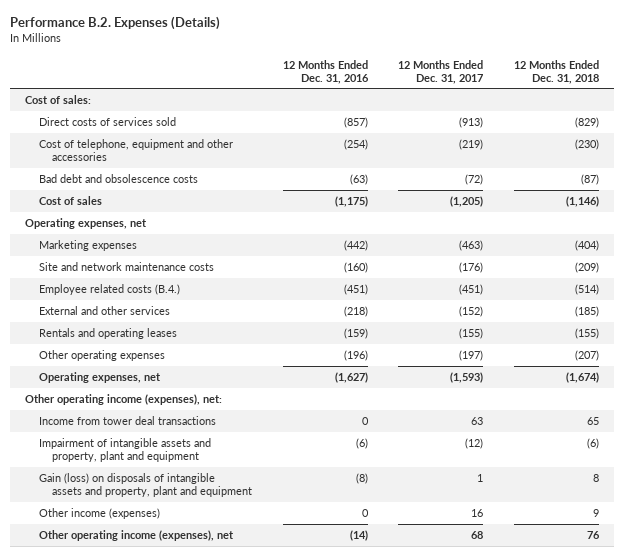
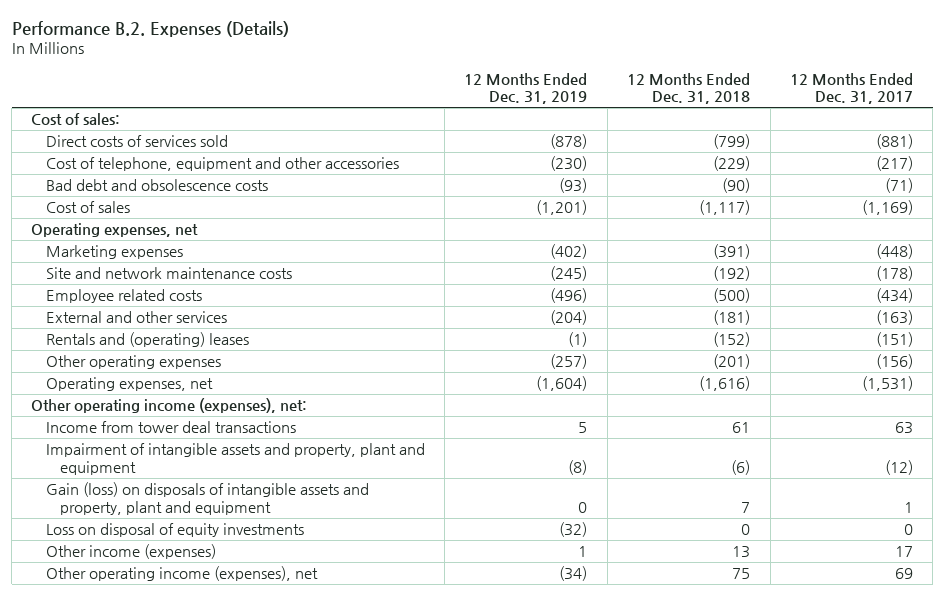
[282,59,369,84] 12 Months Ended Dec. 31, 2016 -> none
none -> [464,72,588,105] 12 Months Ended Dec. 31, 2019
[459,116,484,128] (913) -> [876,134,914,150] (881)
[574,116,599,128] (829) -> [713,134,751,150] (799)
[459,138,484,150] (219) -> [876,156,914,172] (217)
[574,138,599,150] (230) -> [713,156,751,172] (229)
[465,173,484,185] (72) -> [885,178,914,194] (71)
[580,173,599,185] (87) -> [722,178,751,194] (90)
[450,195,484,207] (1,205) -> [862,200,914,216] (1,169)
[565,195,599,207] (1,146) -> [699,200,751,216] (1,117)
[459,239,484,251] (463) -> [876,244,914,260] (448)
[574,239,599,251] (404) -> [713,244,751,260] (391)
[459,261,484,273] (176) -> [876,266,914,282] (178)
[574,261,599,273] (209) -> [713,266,751,282] (192)
[38,283,180,295] Employee related costs (B.4.) -> [45,289,202,304] Employee related costs
[459,283,484,295] (451) -> [876,288,914,304] (434)
[574,283,599,295] (514) -> [713,288,751,304] (500)
[459,305,484,317] (152) -> [876,310,914,326] (163)
[574,305,599,317] (185) -> [713,310,751,326] (181)
[38,327,177,339] Rentals and operating leases -> [45,332,249,348] Rentals and (operating) leases
[459,327,484,339] (155) -> [876,332,914,348] (151)
[574,327,599,339] (155) -> [713,332,751,348] (152)
[459,349,484,361] (197) -> [876,354,914,370] (156)
[574,349,599,361] (207) -> [713,354,751,370] (201)
[450,371,484,383] (1,593) -> [862,376,914,392] (1,531)
[565,371,599,383] (1,674) -> [699,376,751,392] (1,616)
[586,416,599,425] 65 -> [732,422,751,434] 61
[592,473,599,482] 8 -> [741,501,751,513] 7
none -> [45,523,304,538] Loss on disposal of equity investments
[471,508,484,517] 16 -> [895,546,914,558] 17
[592,508,599,517] 9 -> [732,546,751,559] 13
[471,530,484,539] 68 -> [895,568,914,580] 69
[586,530,600,539] 76 -> [732,568,751,580] 75

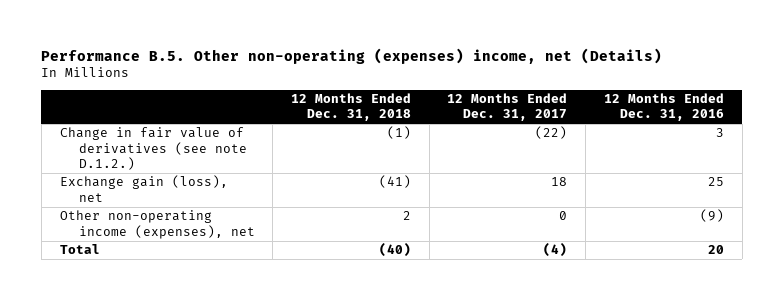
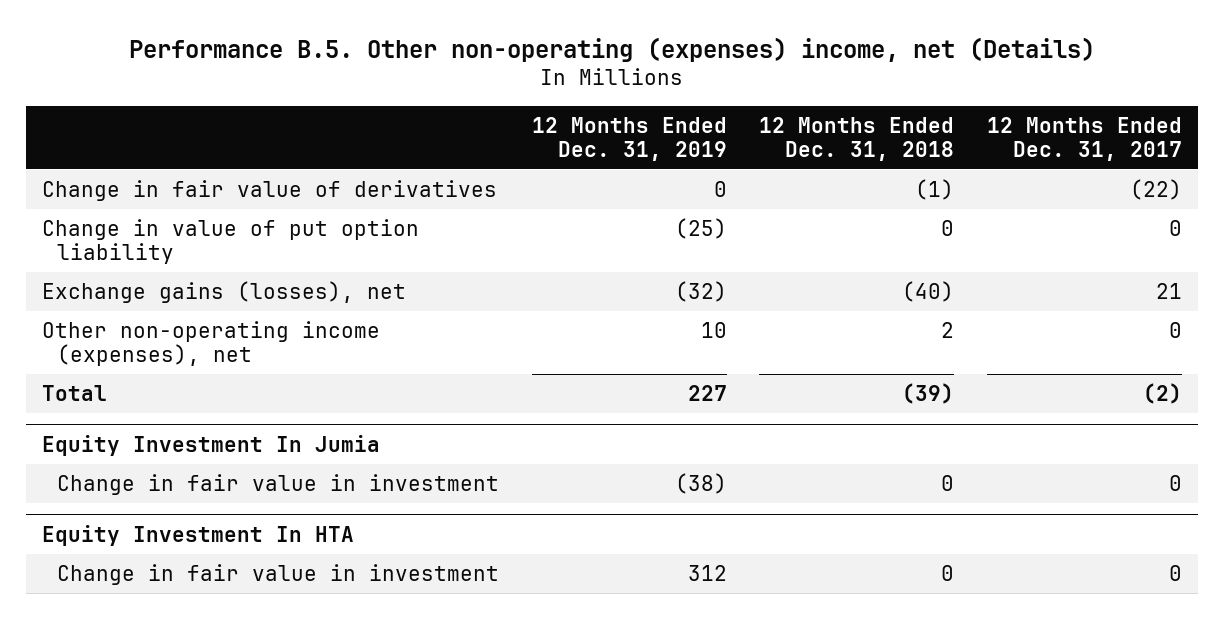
[603,93,724,122] 12 Months Ended Dec. 31, 2016 -> none
none -> [531,116,727,161] 12 Months Ended Dec. 31, 2019
[59,127,247,170] Change in fair value of derivatives (see note D.1.2.) -> [42,180,498,202] Change in fair value of derivatives
none -> [42,219,420,264] Change in value of put option liability
[59,175,228,202] Exchange gain (loss), net -> [42,281,407,304] Exchange gains (losses), net
[379,175,412,189] (41) -> [902,281,955,303] (40)
[551,177,568,187] 18 -> [1155,283,1182,300] 21
[379,243,412,258] (40) -> [902,383,955,405] (39)
[543,243,568,258] (4) -> [1142,383,1182,405] (2)
none -> [42,434,381,456] Equity Investment In Jumia
none -> [56,474,499,496] Change in fair value in investment
none -> [42,524,355,546] Equity Investment In HTA
none -> [56,564,499,586] Change in fair value in investment

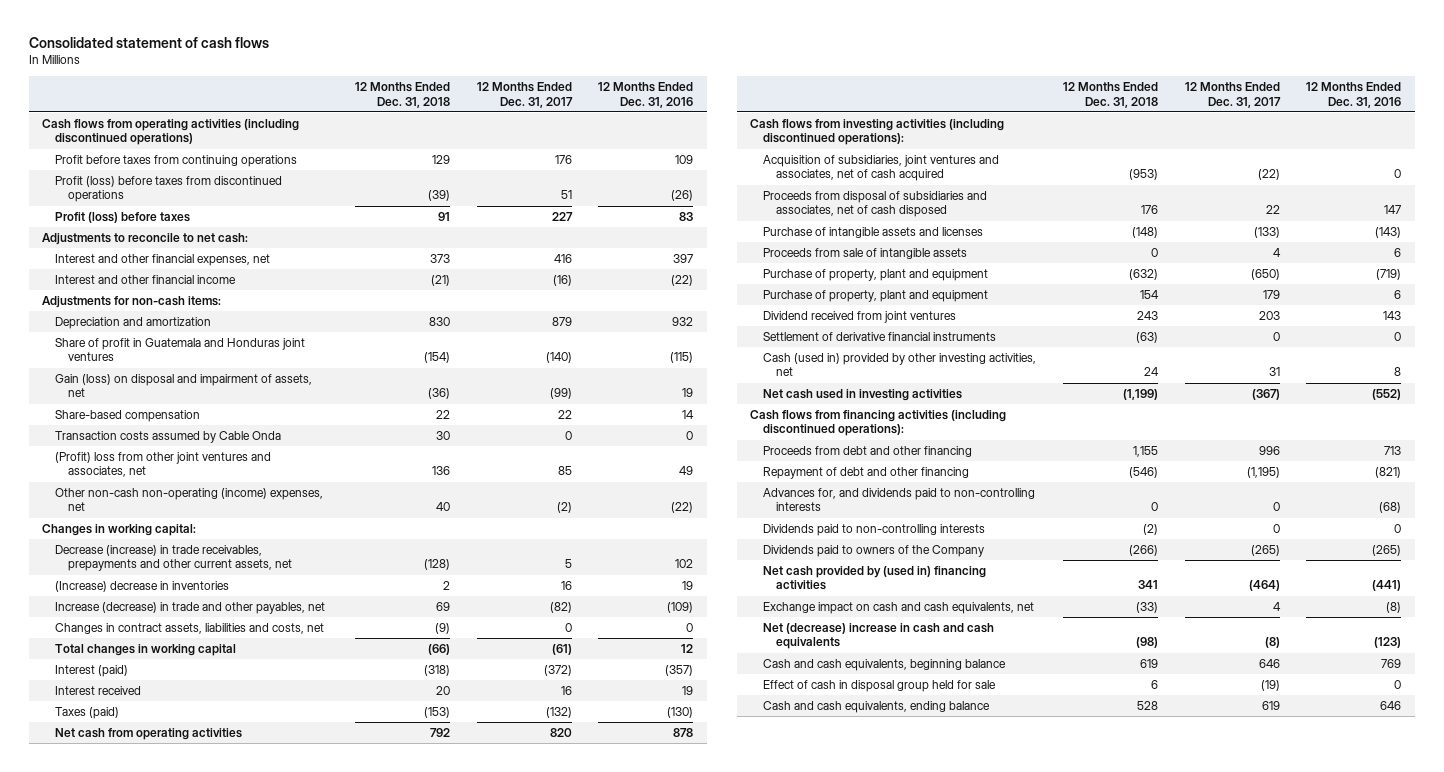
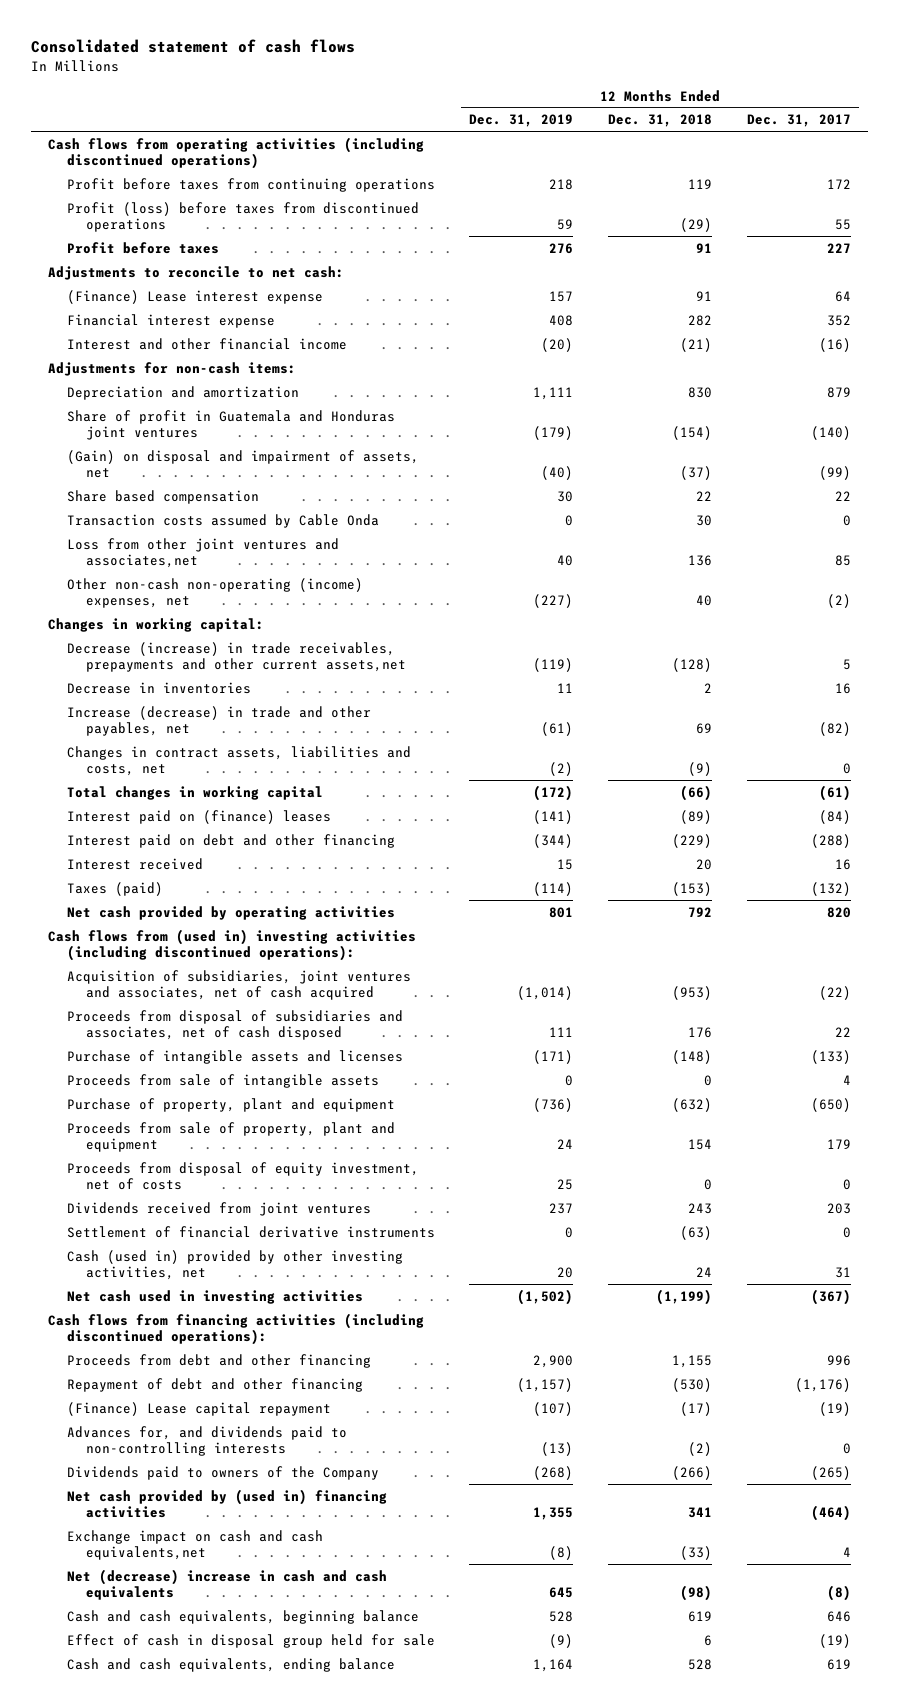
[598,82,694,108] 12 Months Ended Dec. 31, 2016 -> none
none -> [469,114,574,128] Dec. 31, 2019
[431,155,450,165] 129 -> [688,178,713,189] 119
[554,155,572,165] 176 -> [826,178,851,189] 172
[427,190,450,202] (39) -> [680,217,713,232] (29)
[560,190,572,200] 51 -> [834,218,851,230] 55
[55,212,191,224] Profit (loss) before taxes -> [66,241,219,254] Profit before taxes
[55,254,271,267] Interest and other financial expenses, net -> none
none -> [66,289,323,304] (Finance) Lease interest expense
none -> [66,313,275,328] Financial interest expense
[55,374,313,398] Gain (loss) on disposal and impairment of assets, net -> [66,449,419,478] (Gain) on disposal and impairment of assets, net
[427,388,450,400] (36) -> [680,465,713,480] (37)
[55,410,201,423] Share-based compensation -> [66,489,259,504] Share based compensation
[55,452,272,478] (Profit) loss from other joint ventures and associates, net -> [66,537,339,568] Loss from other joint ventures and associates,net
[55,545,293,572] Decrease (increase) in trade receivables, prepayments and other current assets, net -> [66,641,406,672] Decrease (increase) in trade receivables, prepayments and other current assets,net
[55,581,230,593] (Increase) decrease in inventories -> [66,681,251,694] Decrease in inventories
[55,665,129,678] Interest (paid) -> none
none -> [66,809,331,824] Interest paid on (finance) leases
none -> [66,833,395,848] Interest paid on debt and other financing
[55,728,243,741] Net cash from operating activities -> [66,905,395,920] Net cash provided by operating activities
[750,119,1005,146] Cash flows from investing activities (including discontinued operations): -> [48,928,417,961] Cash flows from (used in) investing activities (including discontinued operations):
[763,290,989,303] Purchase of property, plant and equipment -> [66,1121,395,1152] Proceeds from sale of property, plant and equipment
none -> [66,1161,419,1190] Proceeds from disposal of equity investment, net of costs
[763,311,957,324] Dividend received from joint ventures -> [66,1201,371,1216] Dividends received from joint ventures
[763,332,997,342] Settlement of derivative financial instruments -> [66,1225,435,1238] Settlement of financial derivative instruments
[763,524,986,537] Dividends paid to non-controlling interests -> none
[1128,467,1158,479] (546) -> [672,1377,713,1392] (530)
[1246,467,1280,479] (1,195) -> [794,1377,851,1392] (1,176)
none -> [66,1401,331,1416] (Finance) Lease capital repayment
[1150,502,1158,512] 0 -> [688,1441,713,1456] (2)
[763,602,1035,615] Exchange impact on cash and cash equivalents, net -> [66,1529,323,1560] Exchange impact on cash and cash equivalents,net

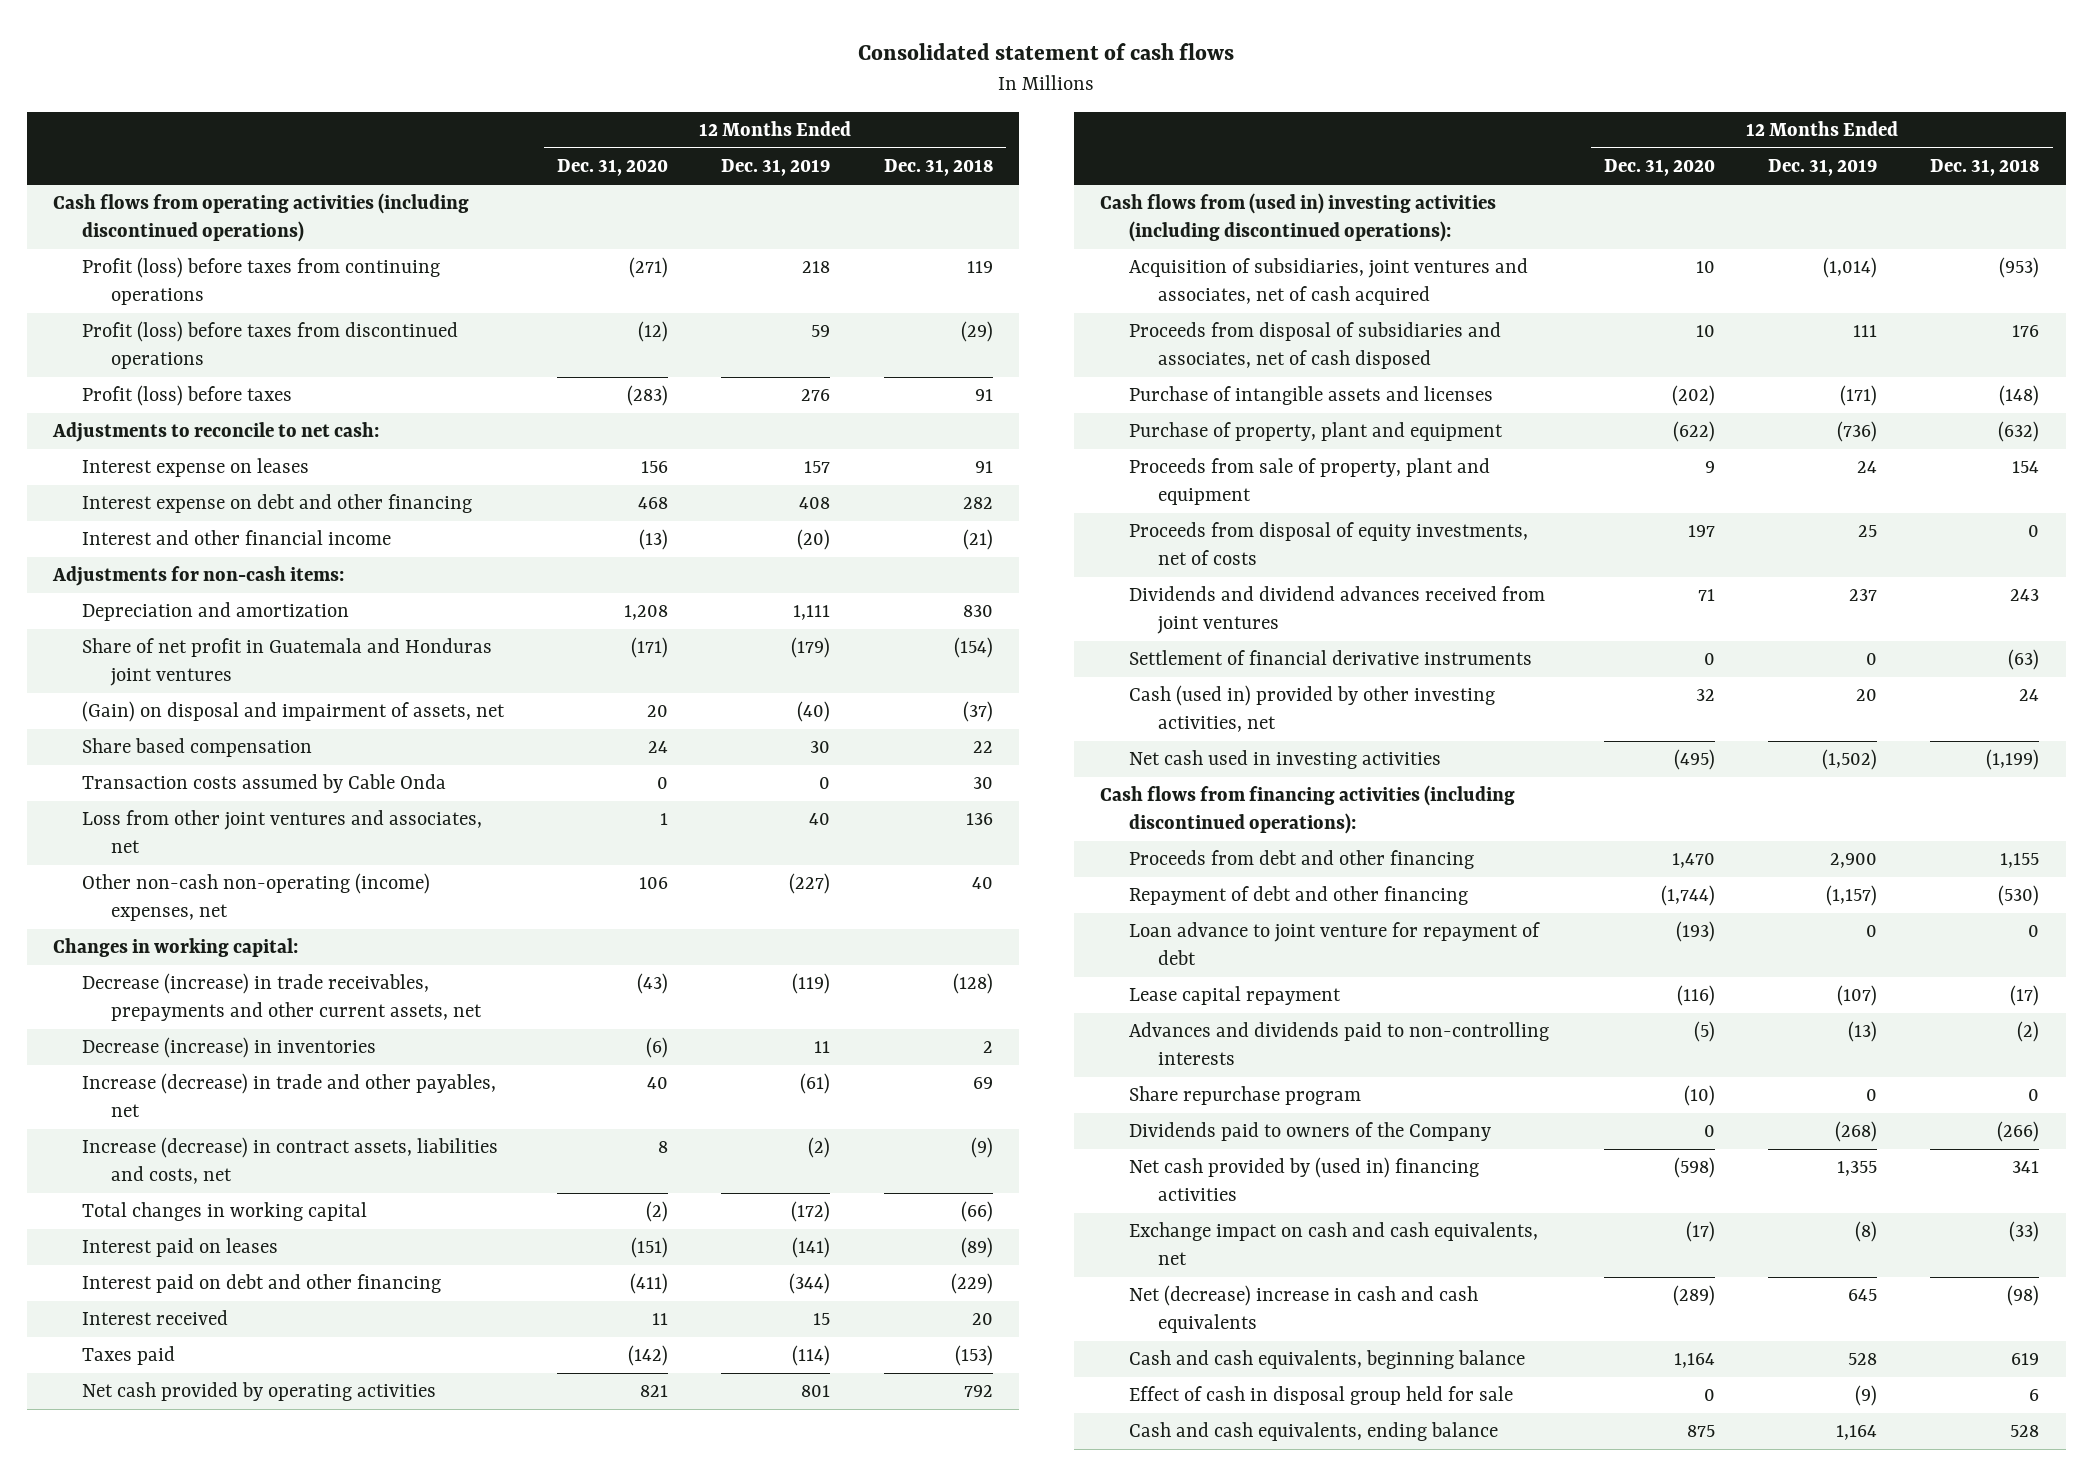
[746,114,851,128] Dec. 31, 2017 -> none
none -> [557,159,669,177] Dec. 31, 2020
[66,177,435,192] Profit before taxes from continuing operations -> [82,257,441,306] Profit (loss) before taxes from continuing operations
[66,241,219,254] Profit before taxes -> [82,385,293,407] Profit (loss) before taxes
[66,289,323,304] (Finance) Lease interest expense -> [82,458,310,478] Interest expense on leases
[66,313,275,328] Financial interest expense -> [82,494,473,514] Interest expense on debt and other financing
[66,409,395,440] Share of profit in Guatemala and Honduras joint ventures -> [82,638,493,687] Share of net profit in Guatemala and Honduras joint ventures
[66,537,339,568] Loss from other joint ventures and associates,net -> [82,810,483,854] Loss from other joint ventures and associates, net
[66,641,406,672] Decrease (increase) in trade receivables, prepayments and other current assets,net -> [82,973,483,1022] Decrease (increase) in trade receivables, prepayments and other current assets, net
[66,681,251,694] Decrease in inventories -> [82,1037,377,1059] Decrease (increase) in inventories
[66,745,411,776] Changes in contract assets, liabilities and costs, net -> [82,1137,499,1185] Increase (decrease) in contract assets, liabilities and costs, net
[66,809,331,824] Interest paid on (finance) leases -> [82,1238,279,1258] Interest paid on leases
[66,881,163,896] Taxes (paid) -> [82,1346,176,1366] Taxes paid
[66,1073,379,1088] Proceeds from sale of intangible assets -> none
[66,1161,419,1190] Proceeds from disposal of equity investment, net of costs -> [1128,522,1528,566] Proceeds from disposal of equity investments, net of costs
[66,1201,371,1216] Dividends received from joint ventures -> [1128,586,1545,635] Dividends and dividend advances received from joint ventures
none -> [1128,922,1540,966] Loan advance to joint venture for repayment of debt
[66,1401,331,1416] (Finance) Lease capital repayment -> [1128,986,1341,1006] Lease capital repayment
[66,1425,347,1456] Advances for, and dividends paid to non-controlling interests -> [1128,1022,1549,1066] Advances and dividends paid to non-controlling interests
none -> [1128,1086,1361,1106] Share repurchase program
[66,1529,323,1560] Exchange impact on cash and cash equivalents,net -> [1128,1222,1538,1266] Exchange impact on cash and cash equivalents, net

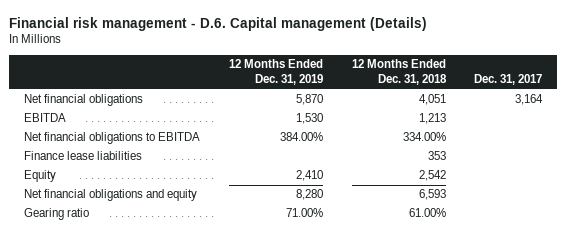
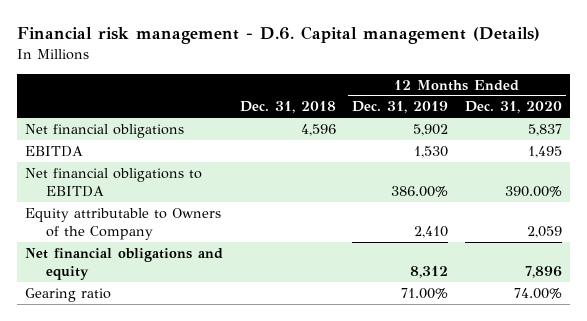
[351,59,447,86] 12 Months Ended Dec. 31, 2018 -> none
[474,74,543,86] Dec. 31, 2017 -> none
none -> [239,101,336,114] Dec. 31, 2018
none -> [464,101,562,114] Dec. 31, 2020
[295,94,323,106] 5,870 -> [413,123,449,136] 5,902
[23,151,142,161] Finance lease liabilities -> none
[279,132,323,142] 384.00% -> [391,185,449,197] 386.00%
[23,170,56,183] Equity -> [25,207,222,240] Equity attributable to Owners of the Company
[295,189,323,201] 8,280 -> [410,265,449,278] 8,312

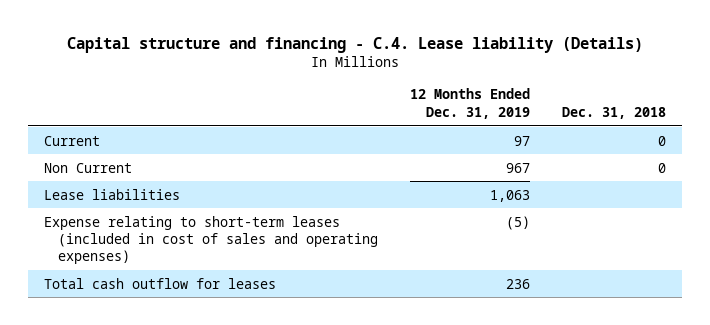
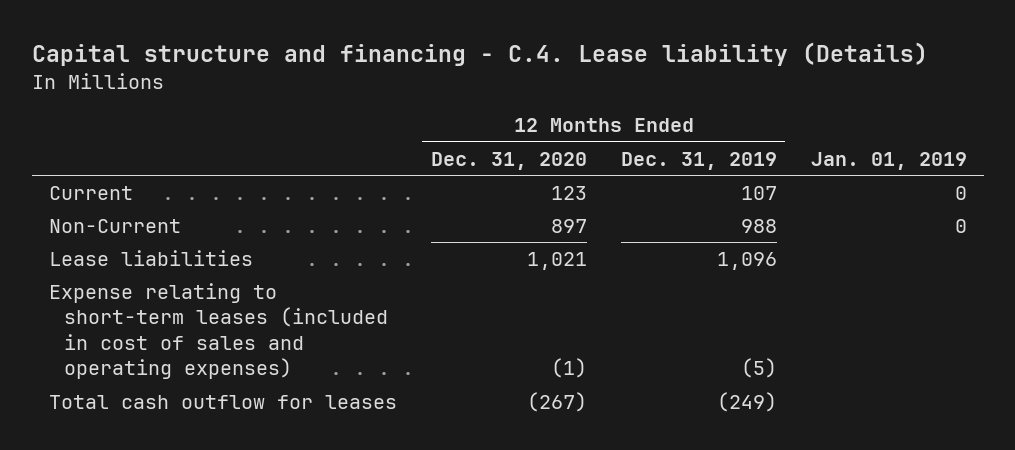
[561,106,666,119] Dec. 31, 2018 -> none
none -> [430,151,587,170] Dec. 31, 2020
none -> [810,151,967,170] Jan. 01, 2019
[514,135,531,146] 97 -> [740,185,777,200] 107
[43,162,132,173] Non Current -> [48,218,181,233] Non-Current
[506,162,531,173] 967 -> [740,218,777,233] 988
[490,189,531,202] 1,063 -> [716,251,777,270] 1,096
[506,278,531,289] 236 -> [716,391,777,412] (249)

